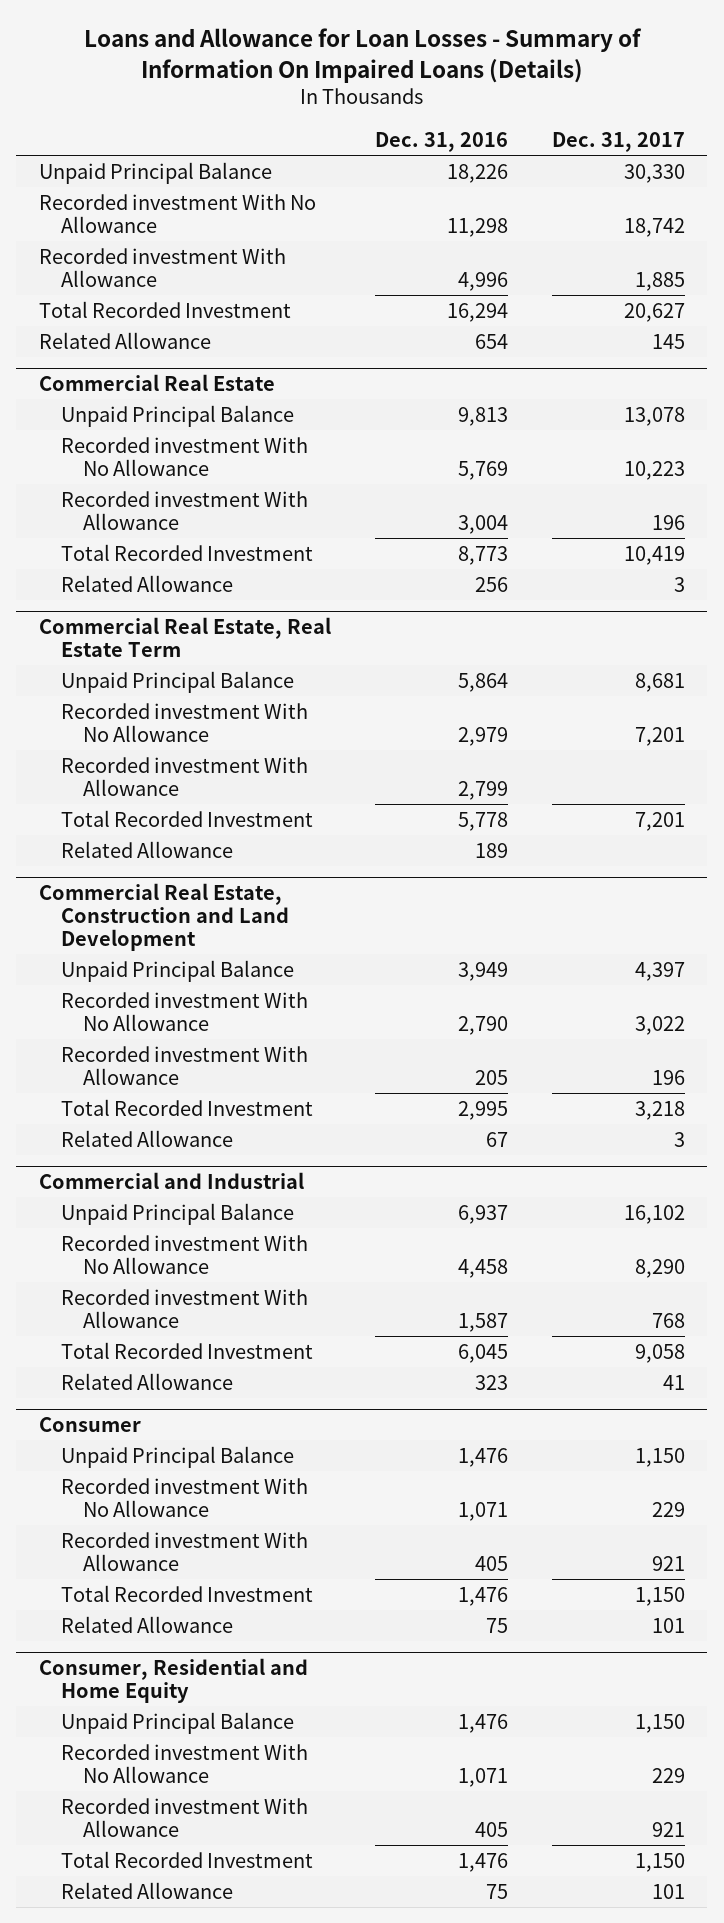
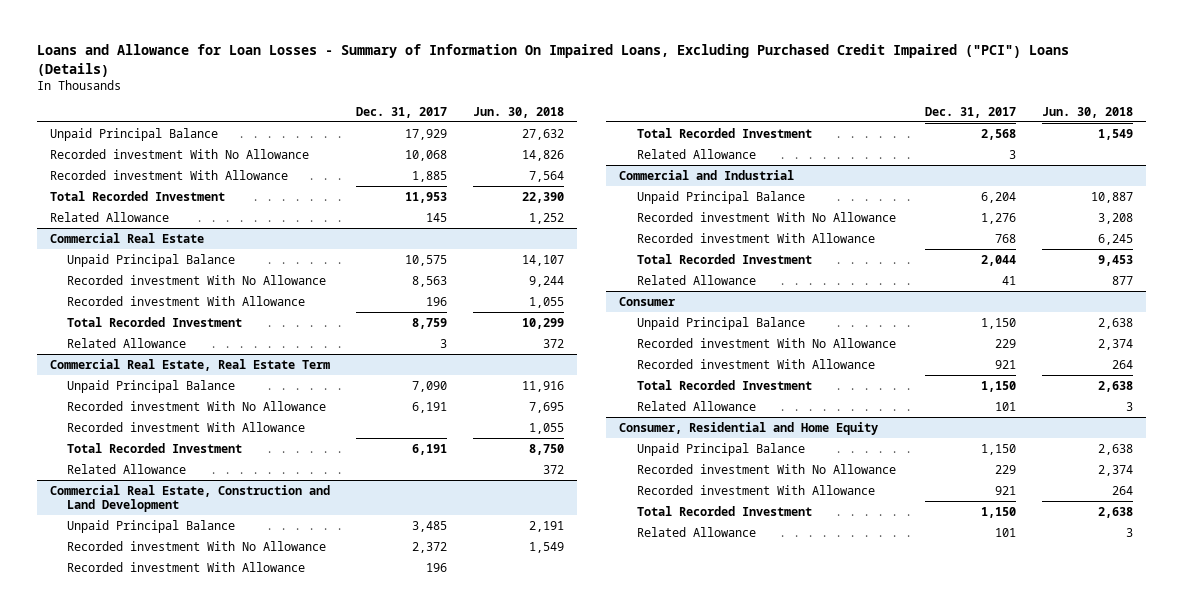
[83,28,642,83] Loans and Allowance for Loan Losses - Summary of Information On Impaired Loans (Details) -> [36,44,1069,77] Loans and Allowance for Loan Losses - Summary of Information On Impaired Loans, Excluding Purchased Credit Impaired ("PCI") Loans (Details)
[374,131,508,152] Dec. 31, 2016 -> none
none -> [472,106,564,118] Jun. 30, 2018
[624,163,686,183] 30,330 -> [404,128,447,140] 17,929
[624,217,686,237] 18,742 -> [404,149,447,161] 10,068
[624,302,686,322] 20,627 -> [404,191,447,203] 11,953
[624,406,686,426] 13,078 -> [404,254,447,266] 10,575
[624,460,686,480] 10,223 -> [411,275,447,287] 8,563
[624,545,686,565] 10,419 -> [411,317,447,329] 8,759
[635,672,686,692] 8,681 -> [411,380,447,392] 7,090
[635,726,686,746] 7,201 -> [411,401,447,413] 6,191
[635,811,686,831] 7,201 -> [411,443,447,455] 6,191
[635,961,686,981] 4,397 -> [411,520,447,532] 3,485
[635,1015,686,1035] 3,022 -> [411,541,447,553] 2,372
[635,1100,686,1120] 3,218 -> [981,128,1017,140] 2,568
[624,1204,686,1224] 16,102 -> [981,191,1017,203] 6,204
[635,1258,686,1278] 8,290 -> [981,212,1017,224] 1,276
[635,1343,686,1363] 9,058 -> [981,254,1017,266] 2,044

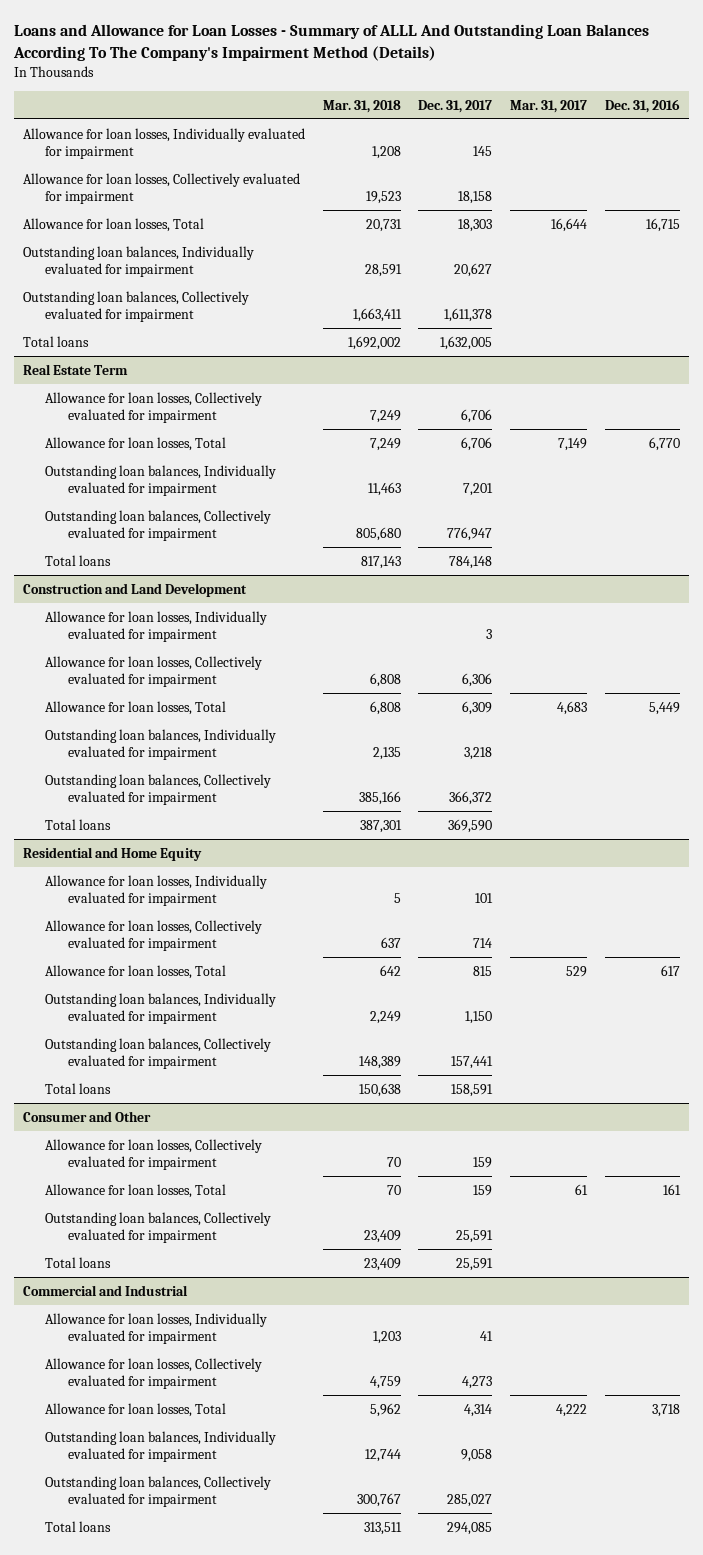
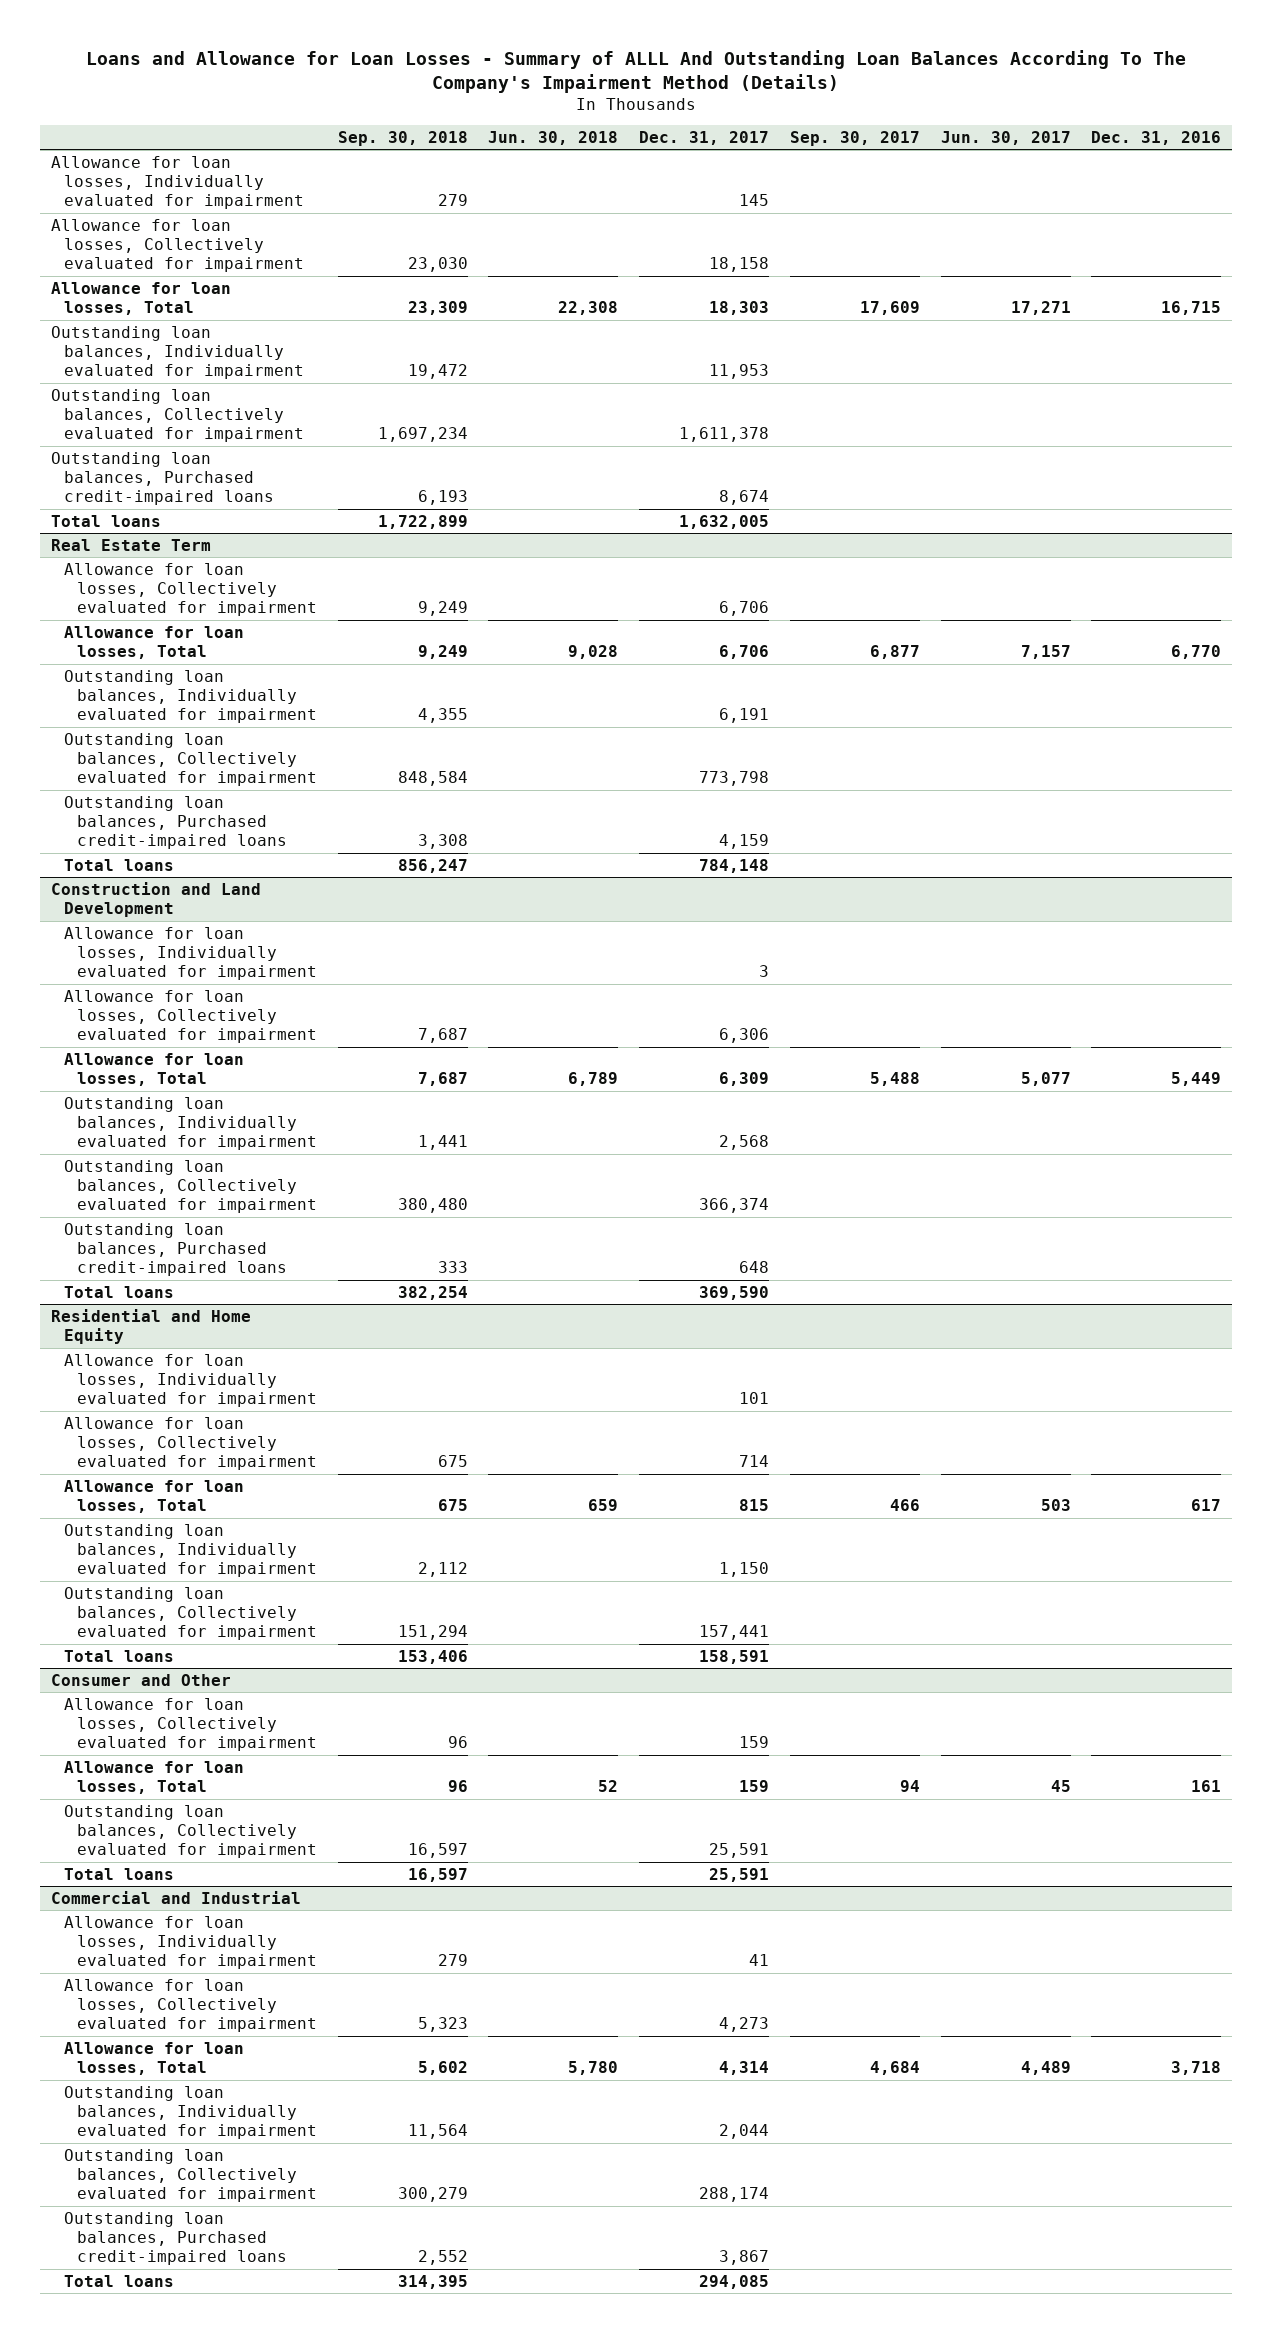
[322,99,401,113] Mar. 31, 2018 -> none
[510,99,588,113] Mar. 31, 2017 -> none
none -> [337,130,468,146] Sep. 30, 2018
none -> [488,130,619,145] Jun. 30, 2018
none -> [789,130,920,146] Sep. 30, 2017
none -> [940,130,1071,145] Jun. 30, 2017
[454,263,493,278] 20,627 -> [709,364,770,380] 11,953
none -> [50,451,274,506] Outstanding loan balances, Purchased credit-impaired loans
[463,483,494,497] 7,201 -> [719,708,770,724] 6,191
[447,527,493,542] 776,947 -> [699,771,770,787] 773,798
none -> [63,795,287,850] Outstanding loan balances, Purchased credit-impaired loans
[464,747,493,761] 3,218 -> [719,1135,770,1151] 2,568
[449,791,493,806] 366,372 -> [699,1198,770,1214] 366,374
none -> [63,1222,287,1277] Outstanding loan balances, Purchased credit-impaired loans
[461,1449,493,1463] 9,058 -> [719,2124,770,2140] 2,044
[447,1494,493,1508] 285,027 -> [699,2187,770,2203] 288,174
none -> [63,2211,287,2266] Outstanding loan balances, Purchased credit-impaired loans

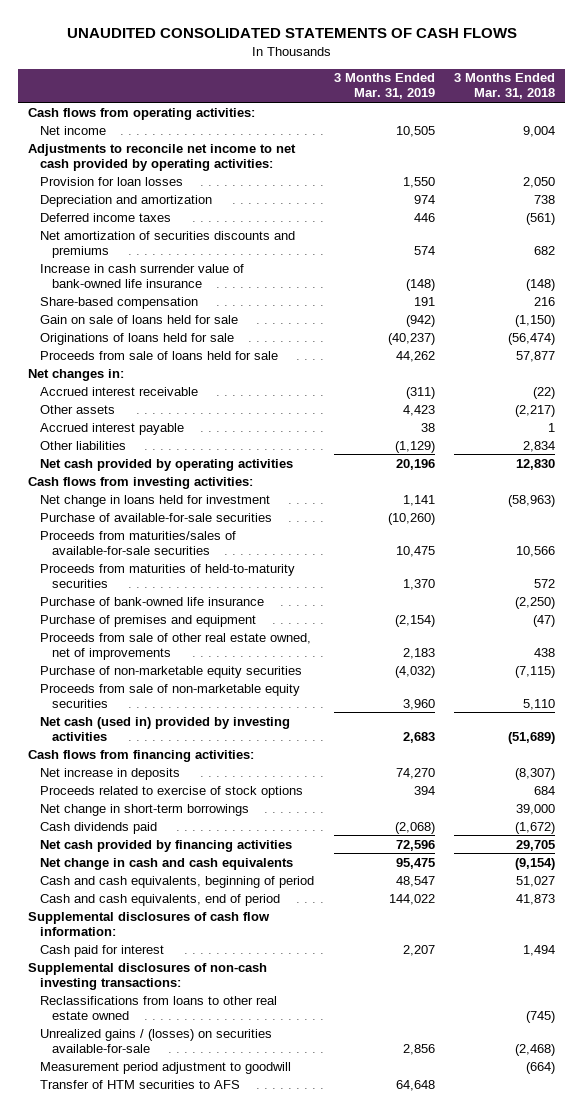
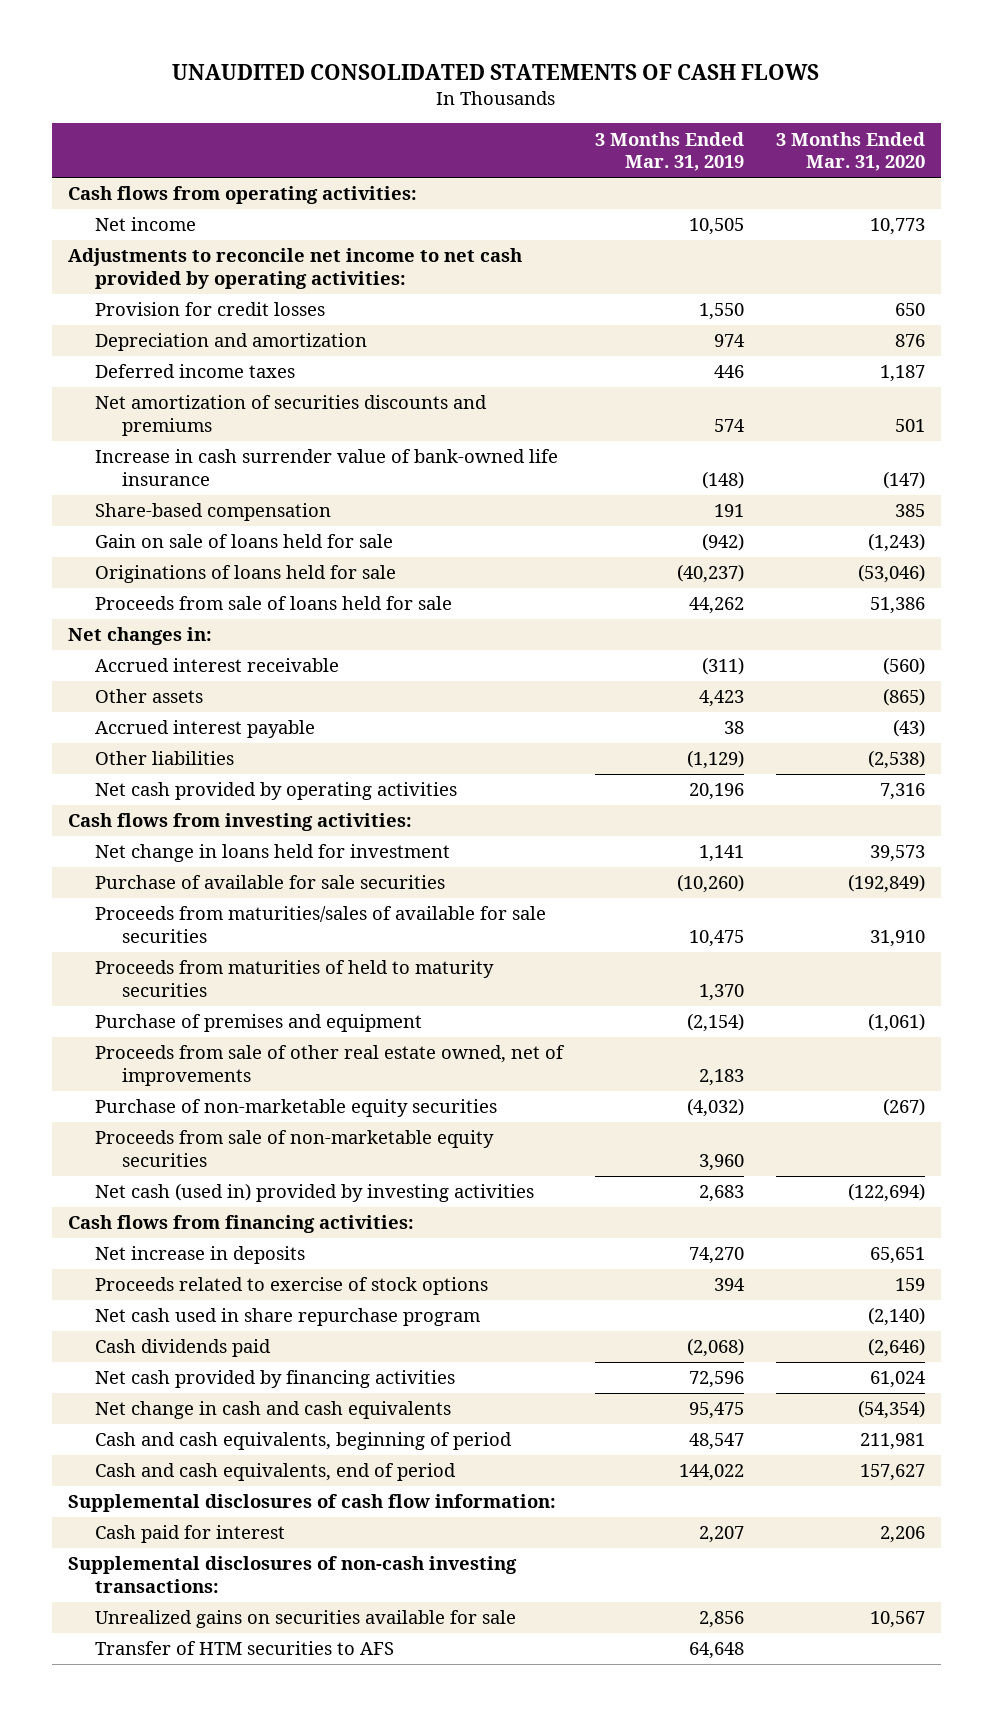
[454,73,556,100] 3 Months Ended Mar. 31, 2018 -> none
none -> [775,131,925,172] 3 Months Ended Mar. 31, 2020
[40,176,184,186] Provision for loan losses -> [94,302,325,317] Provision for credit losses
[40,596,265,606] Purchase of bank-owned life insurance -> none
[40,512,273,522] Purchase of available-for-sale securities -> [94,875,445,890] Purchase of available for sale securities
[40,530,237,555] Proceeds from maturities/sales of available-for-sale securities -> [94,906,546,943] Proceeds from maturities/sales of available for sale securities
[40,563,296,588] Proceeds from maturities of held-to-maturity securities -> [94,960,494,997] Proceeds from maturities of held to maturity securities
[40,803,250,816] Net change in short-term borrowings -> none
none -> [94,1308,480,1327] Net cash used in share repurchase program
[40,995,278,1020] Reclassifications from loans to other real estate owned -> none
[40,1061,292,1074] Measurement period adjustment to goodwill -> none
[40,1028,273,1053] Unrealized gains / (losses) on securities available-for-sale -> [94,1610,516,1629] Unrealized gains on securities available for sale

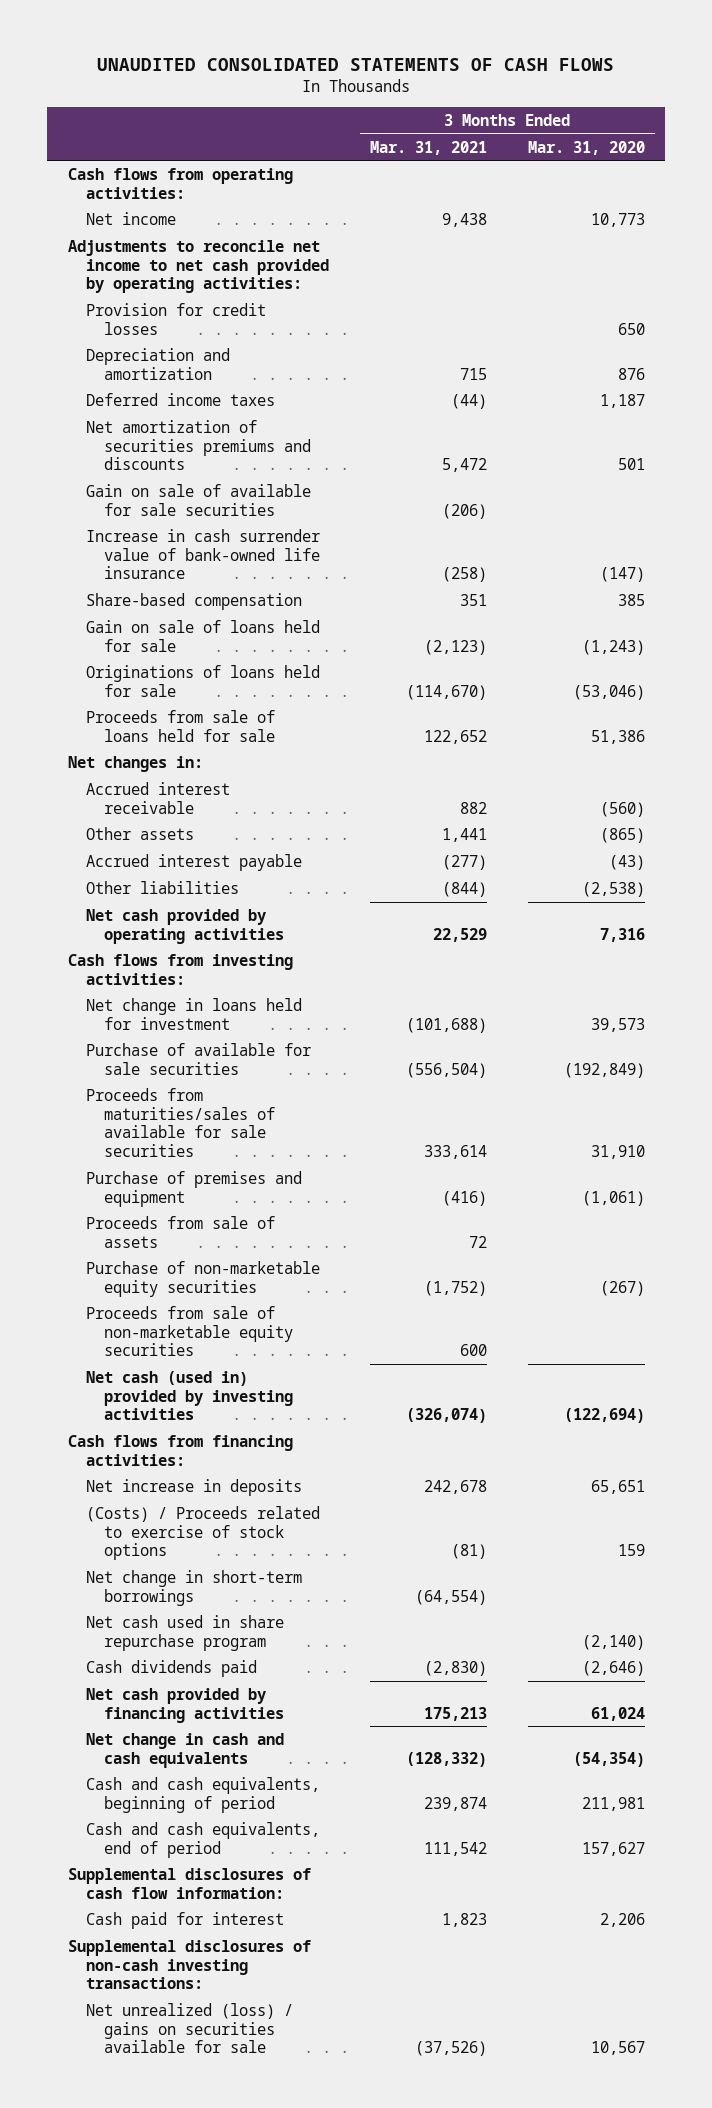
[594,131,744,172] 3 Months Ended Mar. 31, 2019 -> none
none -> [369,140,487,155] Mar. 31, 2021
[94,395,487,436] Net amortization of securities discounts and premiums -> [85,419,312,471] Net amortization of securities premiums and discounts
none -> [85,483,311,516] Gain on sale of available for sale securities
[94,960,494,997] Proceeds from maturities of held to maturity securities -> none
[94,1045,565,1086] Proceeds from sale of other real estate owned, net of improvements -> none
none -> [85,1215,275,1248] Proceeds from sale of assets
[94,1277,488,1296] Proceeds related to exercise of stock options -> [85,1505,320,1561] (Costs) / Proceeds related to exercise of stock options
none -> [85,1569,302,1606] Net change in short-term borrowings
[94,1641,394,1656] Transfer of HTM securities to AFS -> none
[94,1610,516,1629] Unrealized gains on securities available for sale -> [85,2002,293,2054] Net unrealized (loss) / gains on securities available for sale

